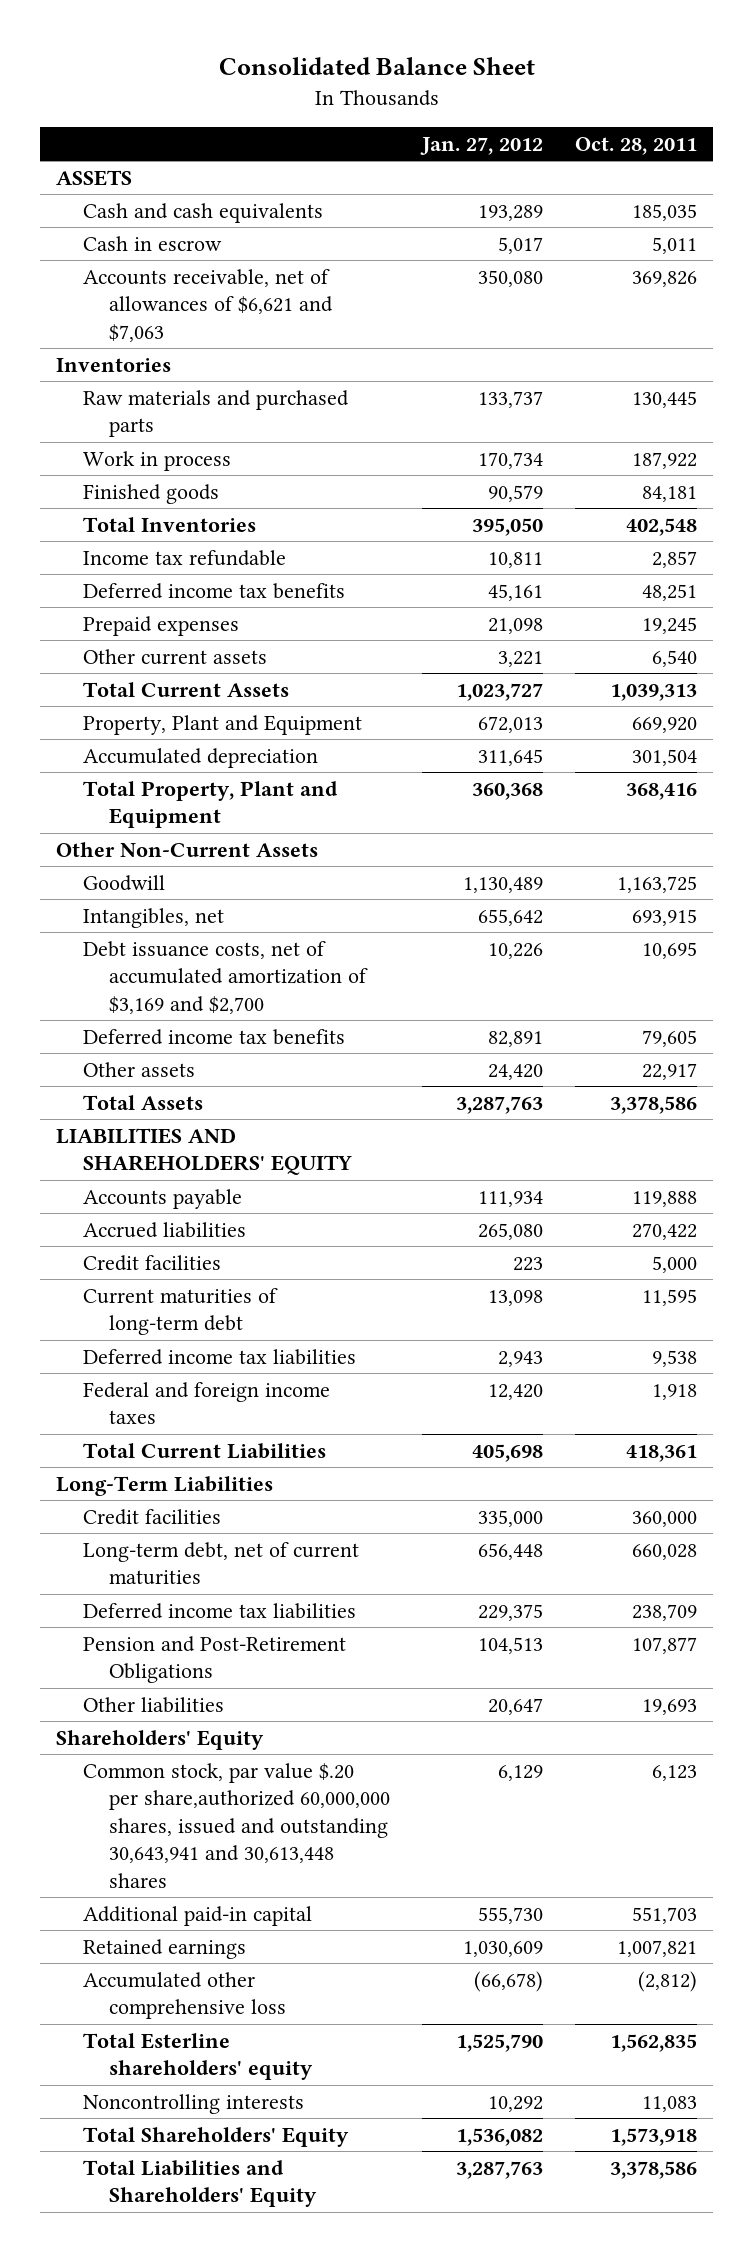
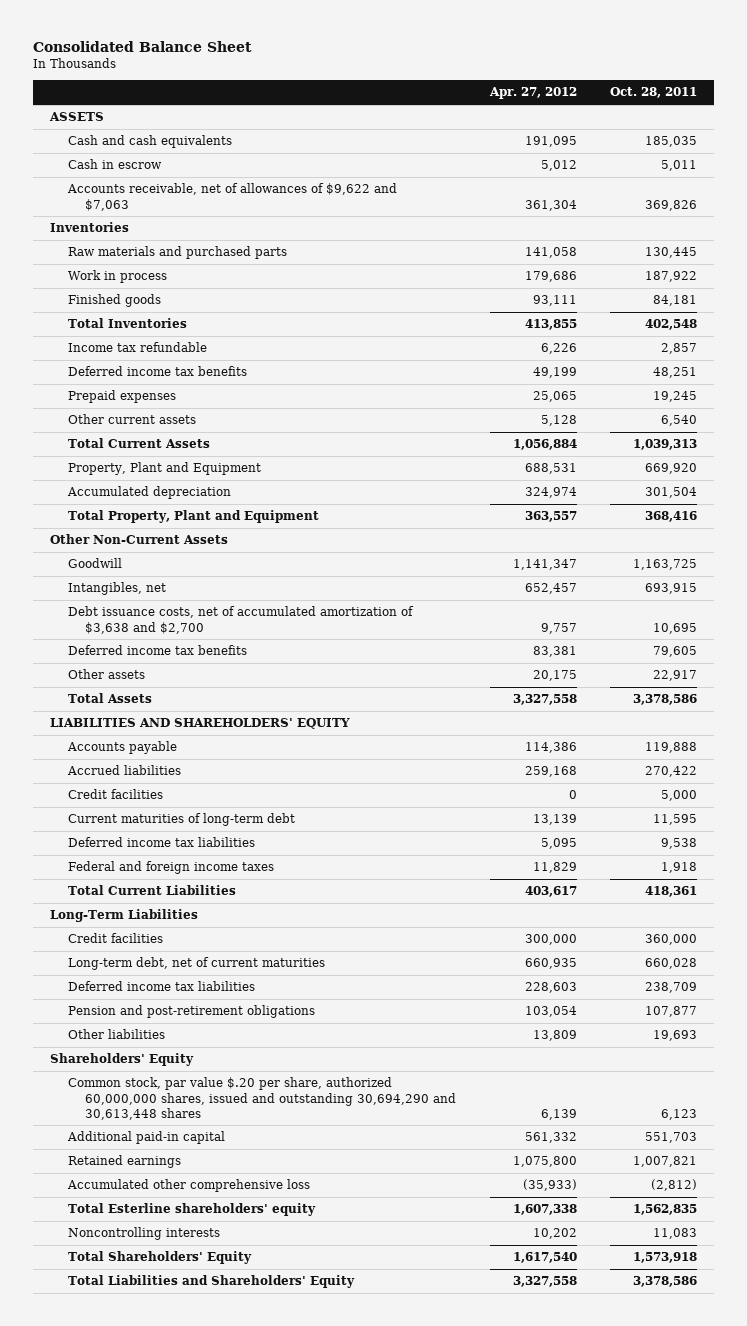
[420,136,544,155] Jan. 27, 2012 -> none
none -> [488,87,577,100] Apr. 27, 2012
[82,268,334,342] Accounts receivable, net of allowances of $6,621 and $7,063 -> [66,183,397,211] Accounts receivable, net of allowances of $9,622 and $7,063
[82,940,369,1014] Debt issuance costs, net of accumulated amortization of $3,169 and $2,700 -> [67,606,414,634] Debt issuance costs, net of accumulated amortization of $3,638 and $2,700
[82,1635,346,1684] Pension and Post-Retirement Obligations -> [67,1005,315,1019] Pension and post-retirement obligations
[82,1762,391,1888] Common stock, par value $.20 per share,authorized 60,000,000 shares, issued and outstanding 30,643,941 and 30,613,448 shares -> [67,1077,457,1120] Common stock, par value $.20 per share, authorized 60,000,000 shares, issued and outstanding 30,694,290 and 30,613,448 shares

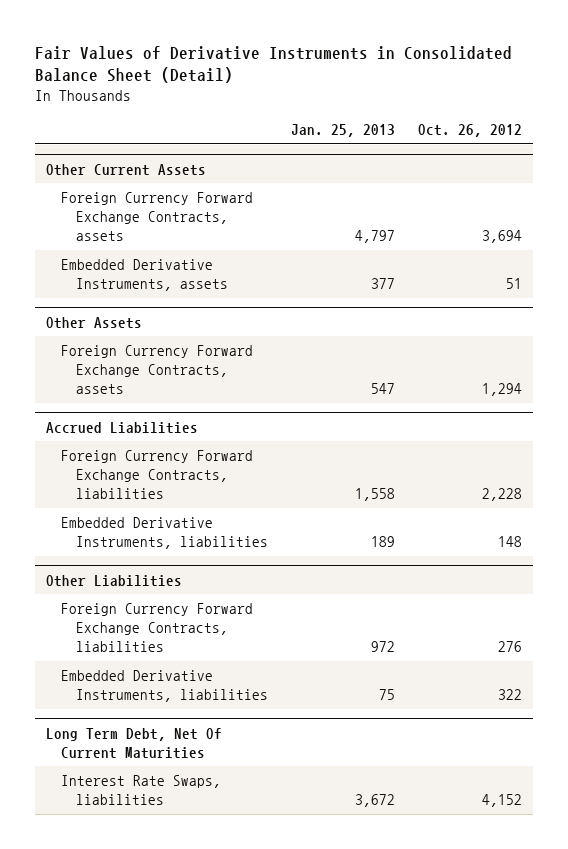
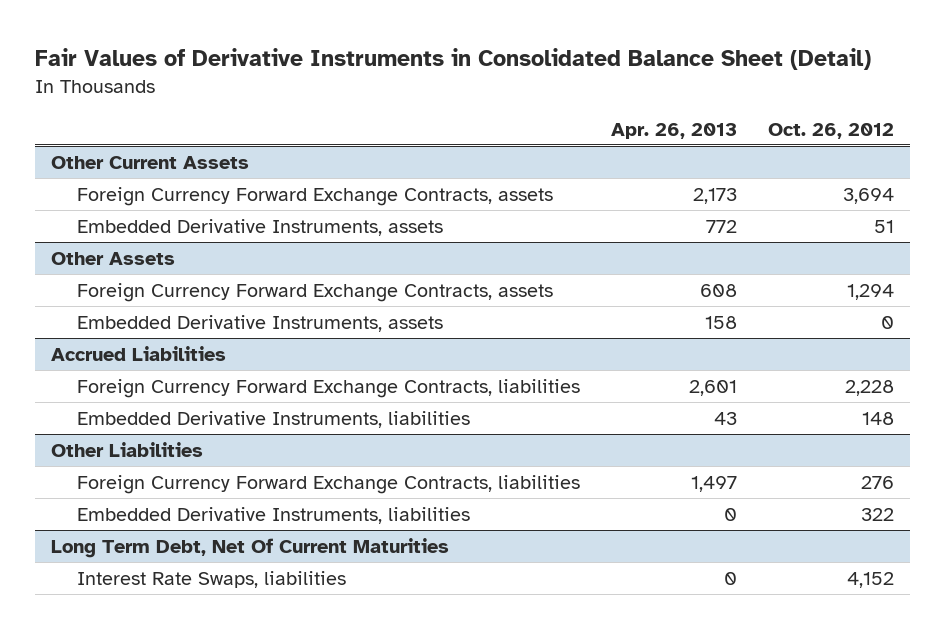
[291,124,396,138] Jan. 25, 2013 -> none
none -> [610,122,737,139] Apr. 26, 2013
none -> [76,314,443,332] Embedded Derivative Instruments, assets

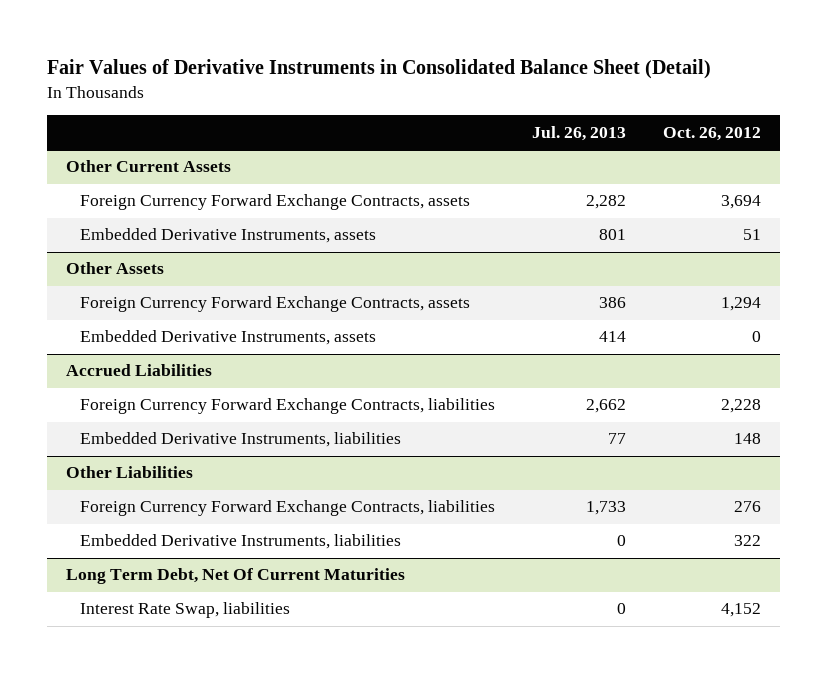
[610,122,737,139] Apr. 26, 2013 -> none
none -> [531,125,626,141] Jul. 26, 2013
[76,570,346,588] Interest Rate Swaps, liabilities -> [79,602,290,619] Interest Rate Swap, liabilities

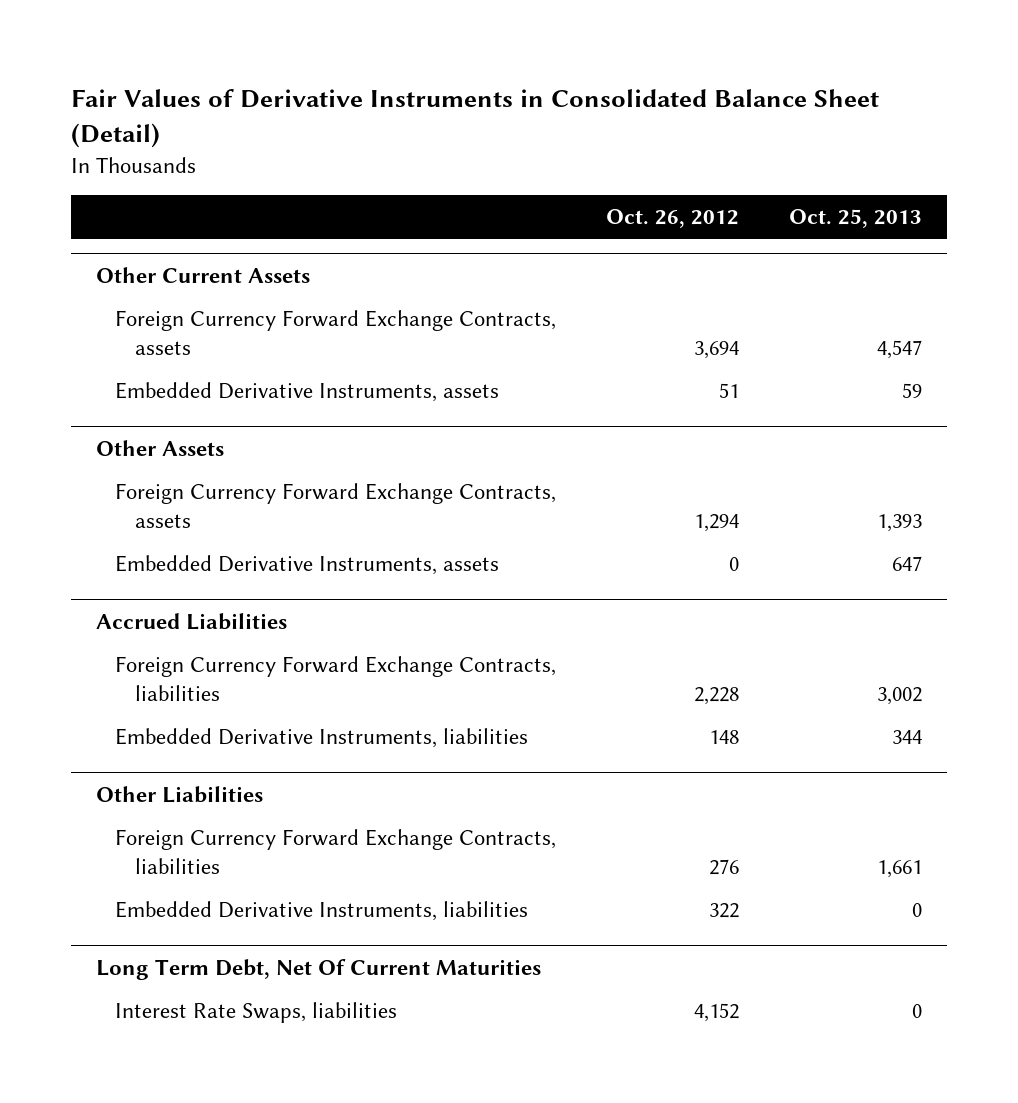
[531,125,626,141] Jul. 26, 2013 -> none
none -> [788,209,922,229] Oct. 25, 2013
[79,602,290,619] Interest Rate Swap, liabilities -> [115,1001,398,1023] Interest Rate Swaps, liabilities

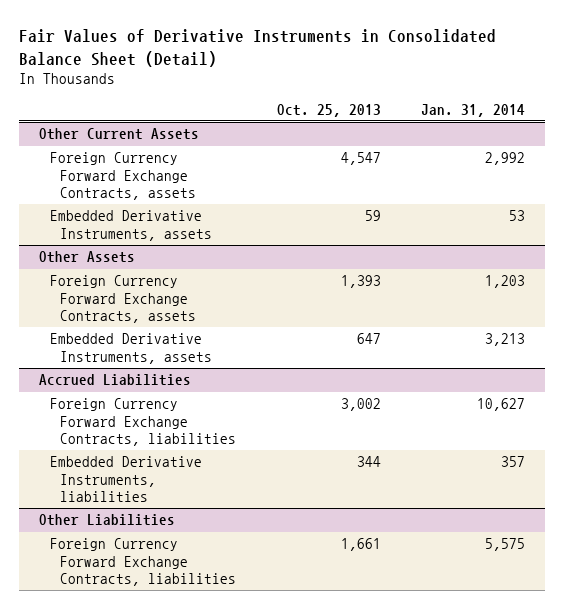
[606,209,740,229] Oct. 26, 2012 -> none
none -> [420,103,525,117] Jan. 31, 2014
[115,900,529,921] Embedded Derivative Instruments, liabilities -> none
[96,958,542,980] Long Term Debt, Net Of Current Maturities -> none
[115,1001,398,1023] Interest Rate Swaps, liabilities -> none

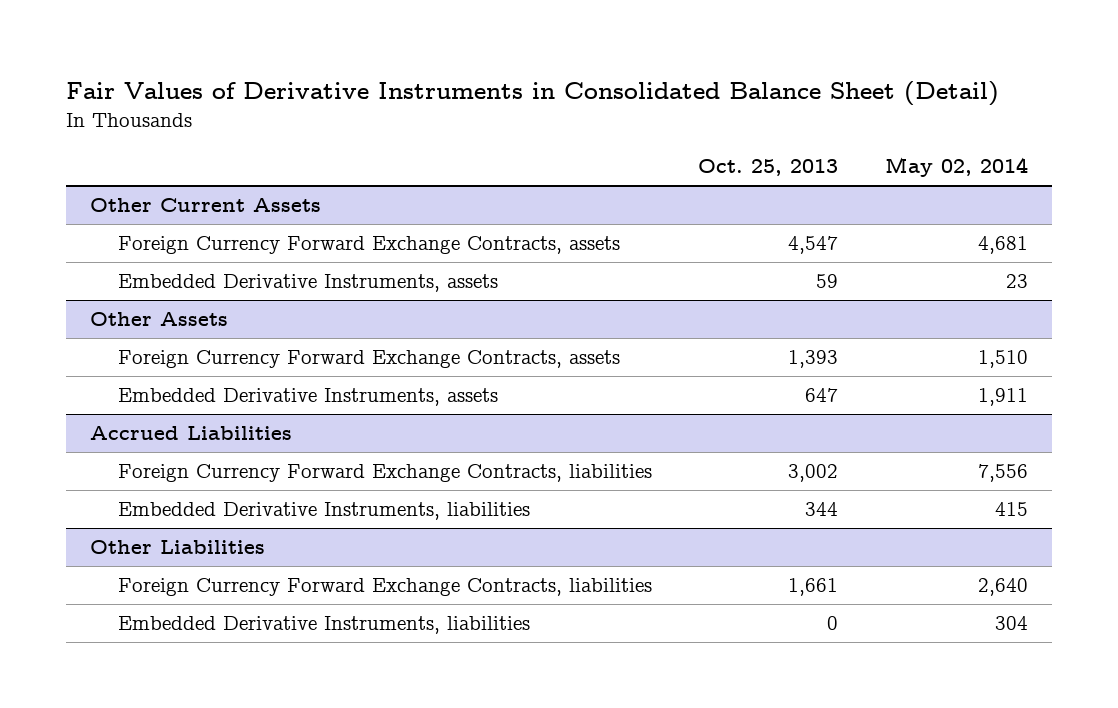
[420,103,525,117] Jan. 31, 2014 -> none
none -> [885,157,1029,178] May 02, 2014
none -> [117,616,530,635] Embedded Derivative Instruments, liabilities

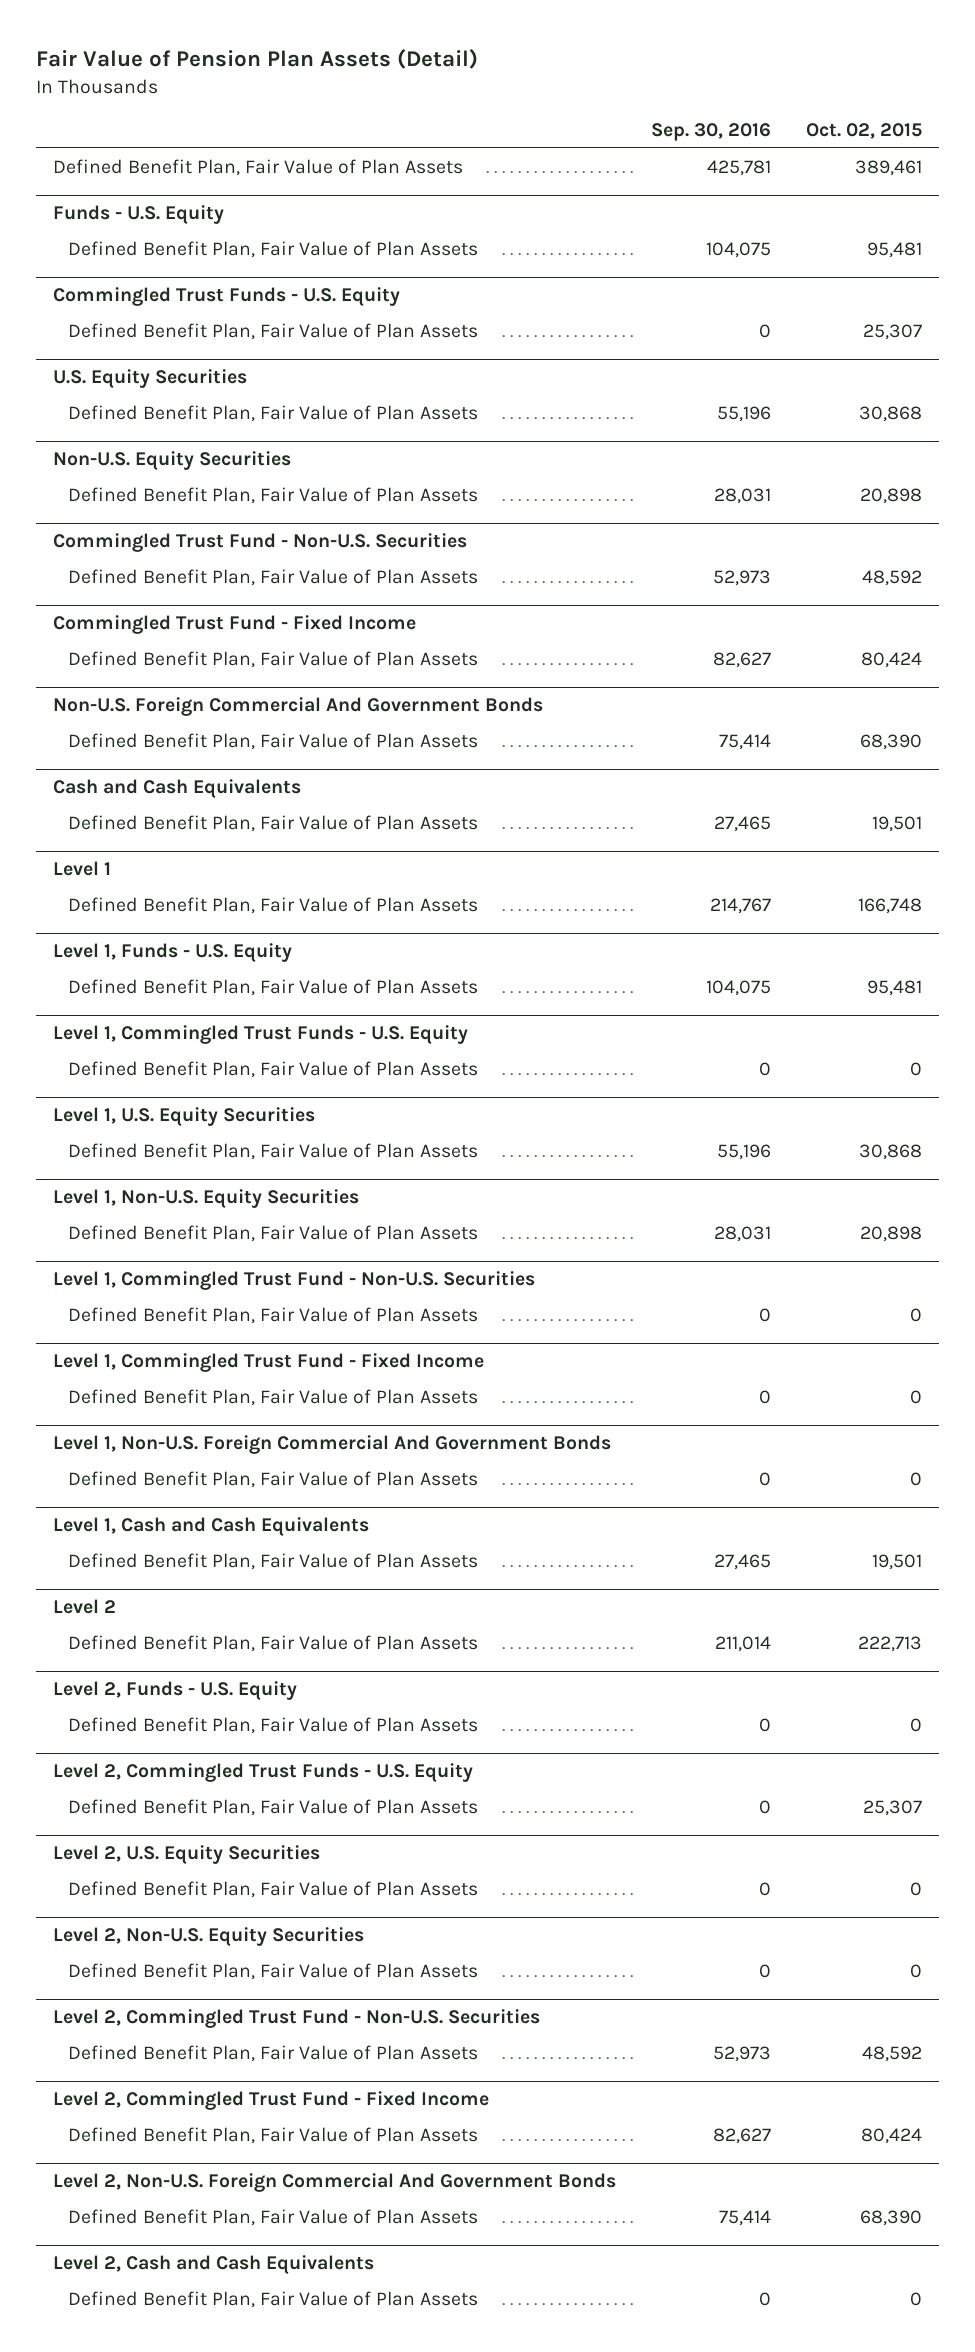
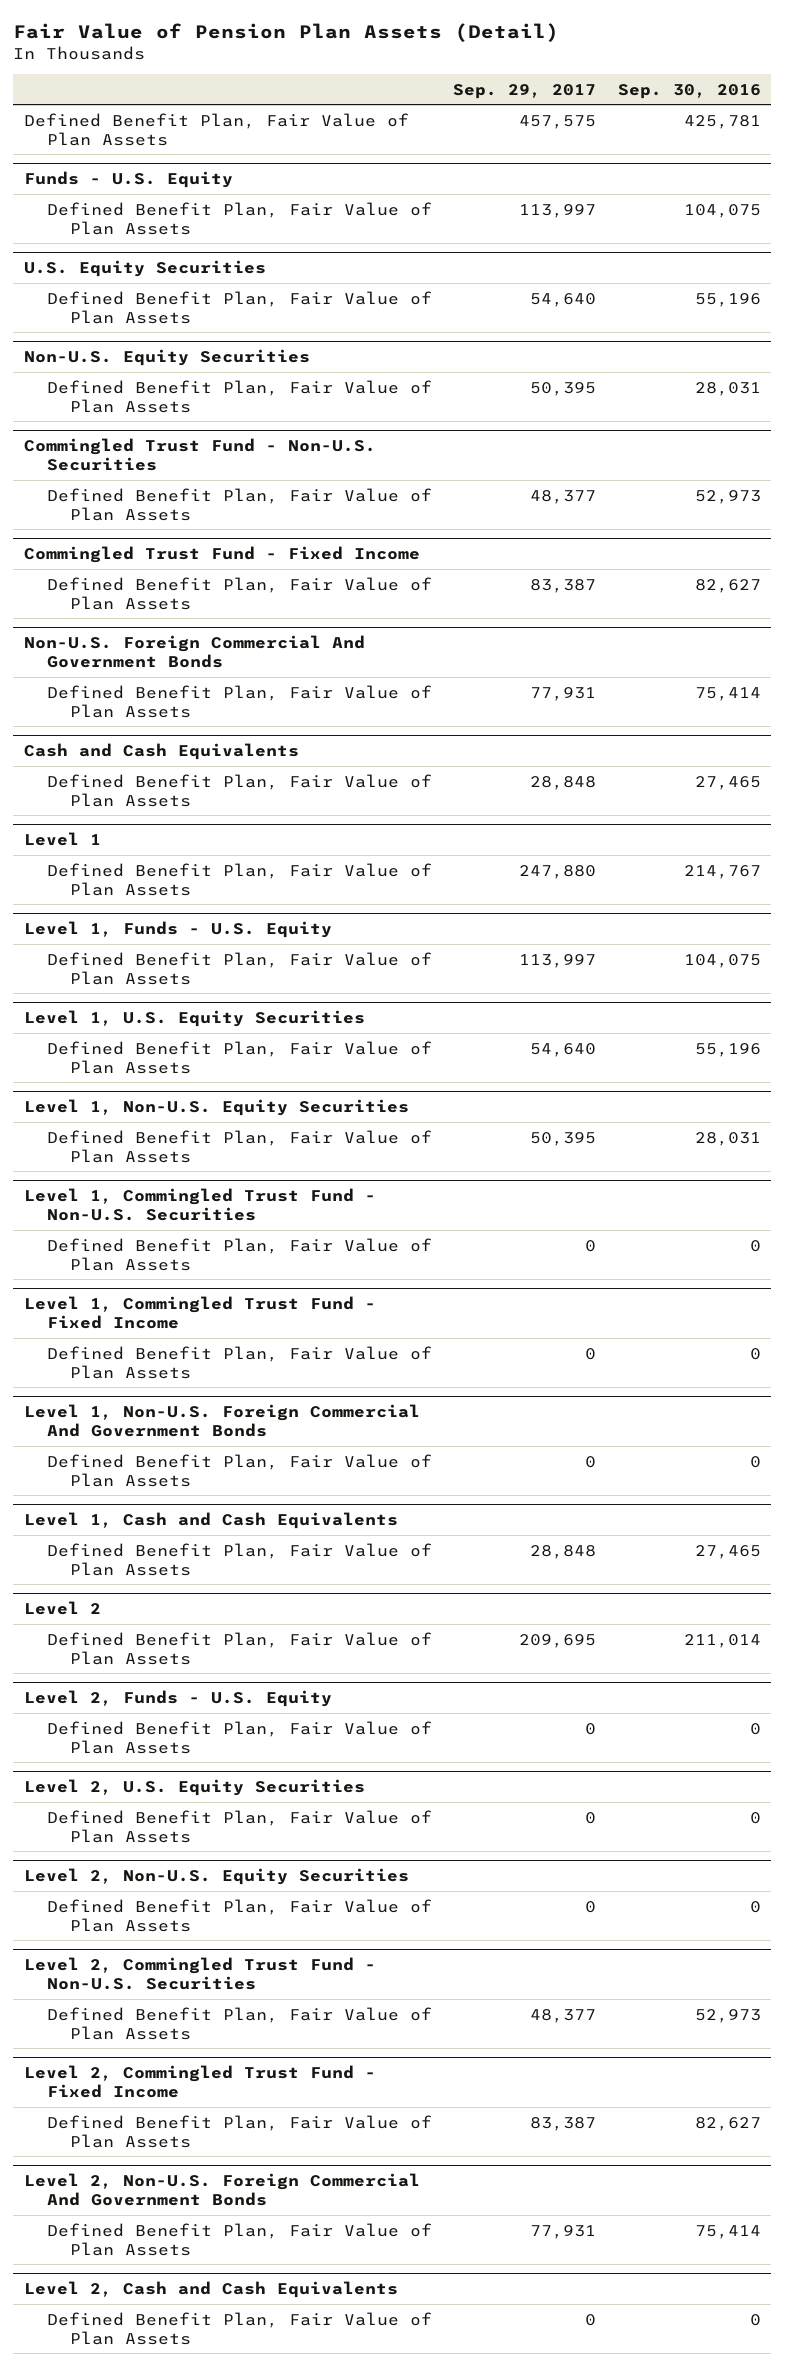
[805,123,922,140] Oct. 02, 2015 -> none
none -> [453,83,597,99] Sep. 29, 2017
[53,287,401,307] Commingled Trust Funds - U.S. Equity -> none
[67,322,478,340] Defined Benefit Plan, Fair Value of Plan Assets -> none
[53,1025,469,1045] Level 1, Commingled Trust Funds - U.S. Equity -> none
[67,1060,478,1078] Defined Benefit Plan, Fair Value of Plan Assets -> none
[53,1763,474,1783] Level 2, Commingled Trust Funds - U.S. Equity -> none
[67,1798,478,1816] Defined Benefit Plan, Fair Value of Plan Assets -> none

